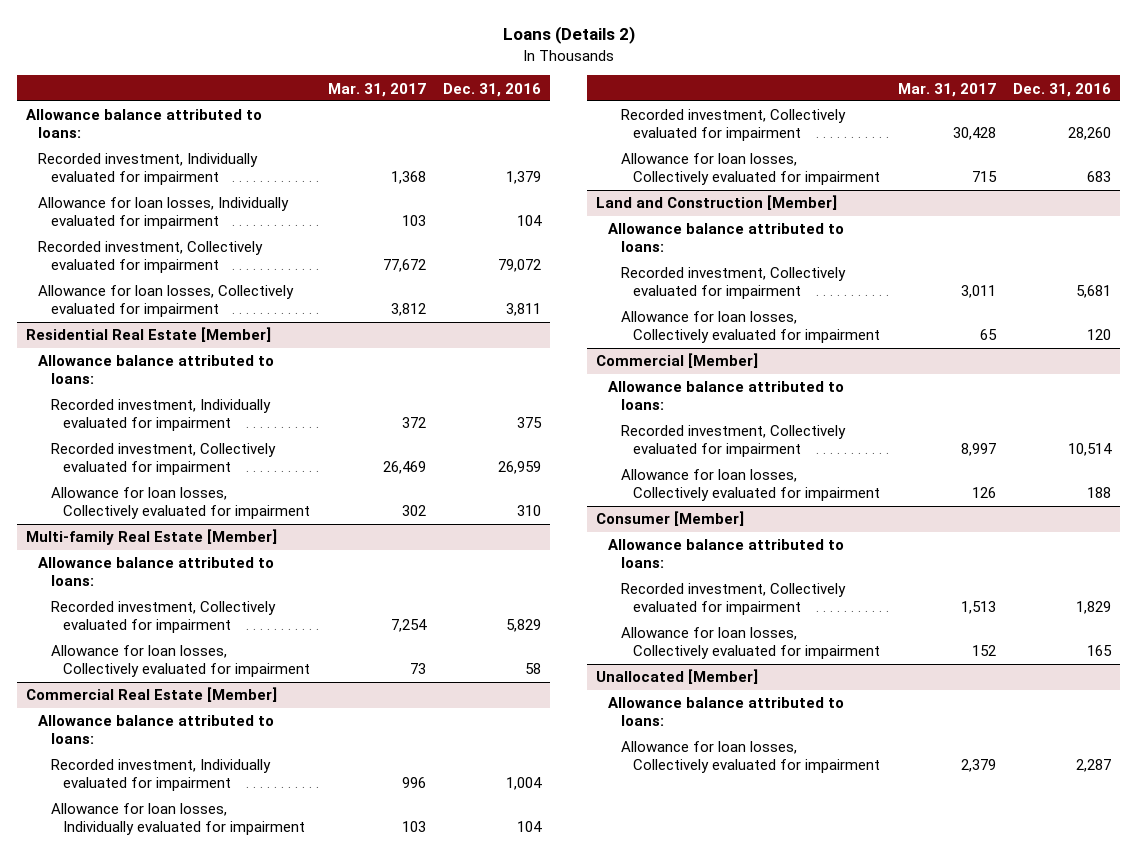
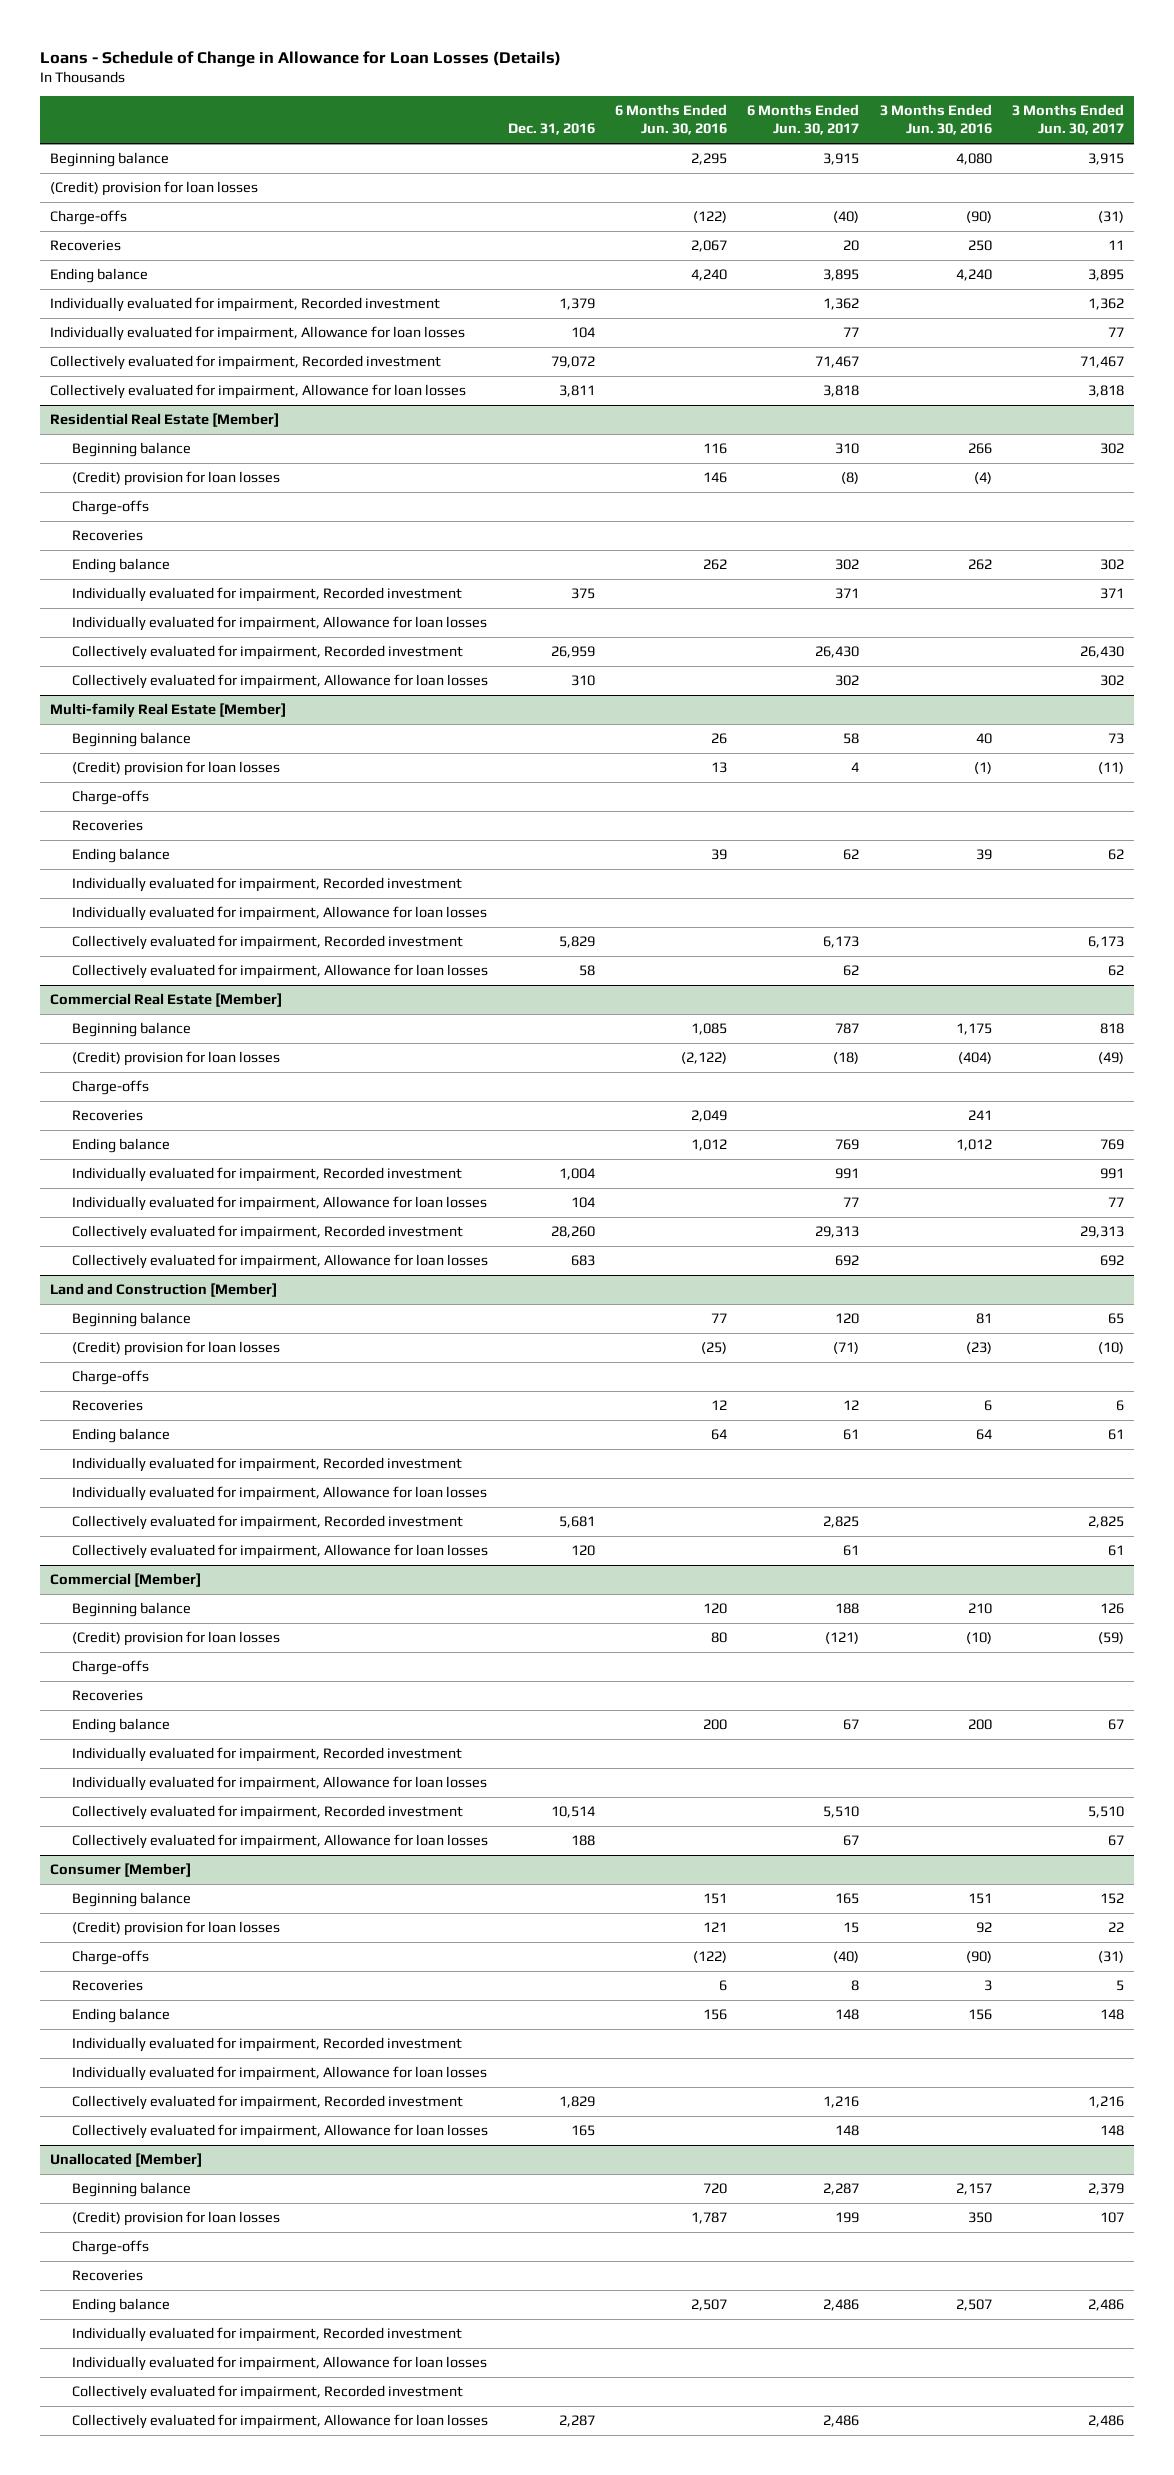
[502,26,635,45] Loans (Details 2) -> [40,50,562,67] Loans - Schedule of Change in Allowance for Loan Losses (Details)
[327,82,426,97] Mar. 31, 2017 -> none
none -> [615,104,728,136] 6 Months Ended Jun. 30, 2016
none -> [747,104,860,136] 6 Months Ended Jun. 30, 2017
none -> [879,104,992,136] 3 Months Ended Jun. 30, 2016
none -> [1012,104,1125,136] 3 Months Ended Jun. 30, 2017
[26,109,263,139] Allowance balance attributed to loans: -> none
none -> [50,151,170,167] Beginning balance
none -> [50,180,259,196] (Credit) provision for loan losses
none -> [50,209,128,225] Charge-offs
none -> [50,239,122,251] Recoveries
none -> [50,267,149,283] Ending balance
[38,153,259,186] Recorded investment, Individually evaluated for impairment -> [50,296,441,312] Individually evaluated for impairment, Recorded investment
[38,197,290,230] Allowance for loan losses, Individually evaluated for impairment -> [50,325,466,341] Individually evaluated for impairment, Allowance for loan losses
[38,241,264,274] Recorded investment, Collectively evaluated for impairment -> [50,354,442,370] Collectively evaluated for impairment, Recorded investment
[38,285,295,318] Allowance for loan losses, Collectively evaluated for impairment -> [50,383,467,399] Collectively evaluated for impairment, Allowance for loan losses
[38,355,275,385] Allowance balance attributed to loans: -> none
none -> [71,441,191,457] Beginning balance
none -> [71,470,280,486] (Credit) provision for loan losses
none -> [71,499,149,515] Charge-offs
none -> [71,529,143,541] Recoveries
none -> [71,557,170,573] Ending balance
[50,399,271,432] Recorded investment, Individually evaluated for impairment -> [71,586,462,602] Individually evaluated for impairment, Recorded investment
none -> [71,615,487,631] Individually evaluated for impairment, Allowance for loan losses
[50,443,276,476] Recorded investment, Collectively evaluated for impairment -> [71,644,463,660] Collectively evaluated for impairment, Recorded investment
[50,487,311,520] Allowance for loan losses, Collectively evaluated for impairment -> [71,673,488,689] Collectively evaluated for impairment, Allowance for loan losses
[38,557,275,587] Allowance balance attributed to loans: -> none
none -> [71,731,191,747] Beginning balance
none -> [71,760,280,776] (Credit) provision for loan losses
none -> [71,789,149,805] Charge-offs
none -> [71,819,143,831] Recoveries
none -> [71,847,170,863] Ending balance
none -> [71,876,462,892] Individually evaluated for impairment, Recorded investment
none -> [71,905,487,921] Individually evaluated for impairment, Allowance for loan losses
[50,601,276,634] Recorded investment, Collectively evaluated for impairment -> [71,934,463,950] Collectively evaluated for impairment, Recorded investment
[50,645,311,678] Allowance for loan losses, Collectively evaluated for impairment -> [71,963,488,979] Collectively evaluated for impairment, Allowance for loan losses
[38,715,275,745] Allowance balance attributed to loans: -> none
none -> [71,1021,191,1037] Beginning balance
none -> [71,1050,280,1066] (Credit) provision for loan losses
none -> [71,1079,149,1095] Charge-offs
none -> [71,1109,143,1121] Recoveries
none -> [71,1137,170,1153] Ending balance
[50,759,271,792] Recorded investment, Individually evaluated for impairment -> [71,1166,462,1182] Individually evaluated for impairment, Recorded investment
[50,803,306,836] Allowance for loan losses, Individually evaluated for impairment -> [71,1195,487,1211] Individually evaluated for impairment, Allowance for loan losses
[620,109,846,142] Recorded investment, Collectively evaluated for impairment -> [71,1224,463,1240] Collectively evaluated for impairment, Recorded investment
[620,153,880,186] Allowance for loan losses, Collectively evaluated for impairment -> [71,1253,488,1269] Collectively evaluated for impairment, Allowance for loan losses
[608,223,845,253] Allowance balance attributed to loans: -> none
none -> [71,1311,191,1327] Beginning balance
none -> [71,1340,280,1356] (Credit) provision for loan losses
none -> [71,1369,149,1385] Charge-offs
none -> [71,1399,143,1411] Recoveries
none -> [71,1427,170,1443] Ending balance
none -> [71,1456,462,1472] Individually evaluated for impairment, Recorded investment
none -> [71,1485,487,1501] Individually evaluated for impairment, Allowance for loan losses
[620,267,846,300] Recorded investment, Collectively evaluated for impairment -> [71,1514,463,1530] Collectively evaluated for impairment, Recorded investment
[620,311,880,344] Allowance for loan losses, Collectively evaluated for impairment -> [71,1543,488,1559] Collectively evaluated for impairment, Allowance for loan losses
[608,381,845,411] Allowance balance attributed to loans: -> none
none -> [71,1601,191,1617] Beginning balance
none -> [71,1630,280,1646] (Credit) provision for loan losses
none -> [71,1659,149,1675] Charge-offs
none -> [71,1689,143,1701] Recoveries
none -> [71,1717,170,1733] Ending balance
none -> [71,1746,462,1762] Individually evaluated for impairment, Recorded investment
none -> [71,1775,487,1791] Individually evaluated for impairment, Allowance for loan losses
[620,425,846,458] Recorded investment, Collectively evaluated for impairment -> [71,1804,463,1820] Collectively evaluated for impairment, Recorded investment
[620,469,880,502] Allowance for loan losses, Collectively evaluated for impairment -> [71,1833,488,1849] Collectively evaluated for impairment, Allowance for loan losses
[608,539,845,569] Allowance balance attributed to loans: -> none
none -> [71,1891,191,1907] Beginning balance
none -> [71,1920,280,1936] (Credit) provision for loan losses
none -> [71,1949,149,1965] Charge-offs
none -> [71,1979,143,1991] Recoveries
none -> [71,2007,170,2023] Ending balance
none -> [71,2036,462,2052] Individually evaluated for impairment, Recorded investment
none -> [71,2065,487,2081] Individually evaluated for impairment, Allowance for loan losses
[620,583,846,616] Recorded investment, Collectively evaluated for impairment -> [71,2094,463,2110] Collectively evaluated for impairment, Recorded investment
[620,627,880,660] Allowance for loan losses, Collectively evaluated for impairment -> [71,2123,488,2139] Collectively evaluated for impairment, Allowance for loan losses
[608,697,845,727] Allowance balance attributed to loans: -> none
none -> [71,2181,191,2197] Beginning balance
none -> [71,2210,280,2226] (Credit) provision for loan losses
none -> [71,2239,149,2255] Charge-offs
none -> [71,2269,143,2281] Recoveries
none -> [71,2297,170,2313] Ending balance
none -> [71,2326,462,2342] Individually evaluated for impairment, Recorded investment
none -> [71,2355,487,2371] Individually evaluated for impairment, Allowance for loan losses
none -> [71,2384,463,2400] Collectively evaluated for impairment, Recorded investment
[620,741,880,774] Allowance for loan losses, Collectively evaluated for impairment -> [71,2413,488,2429] Collectively evaluated for impairment, Allowance for loan losses

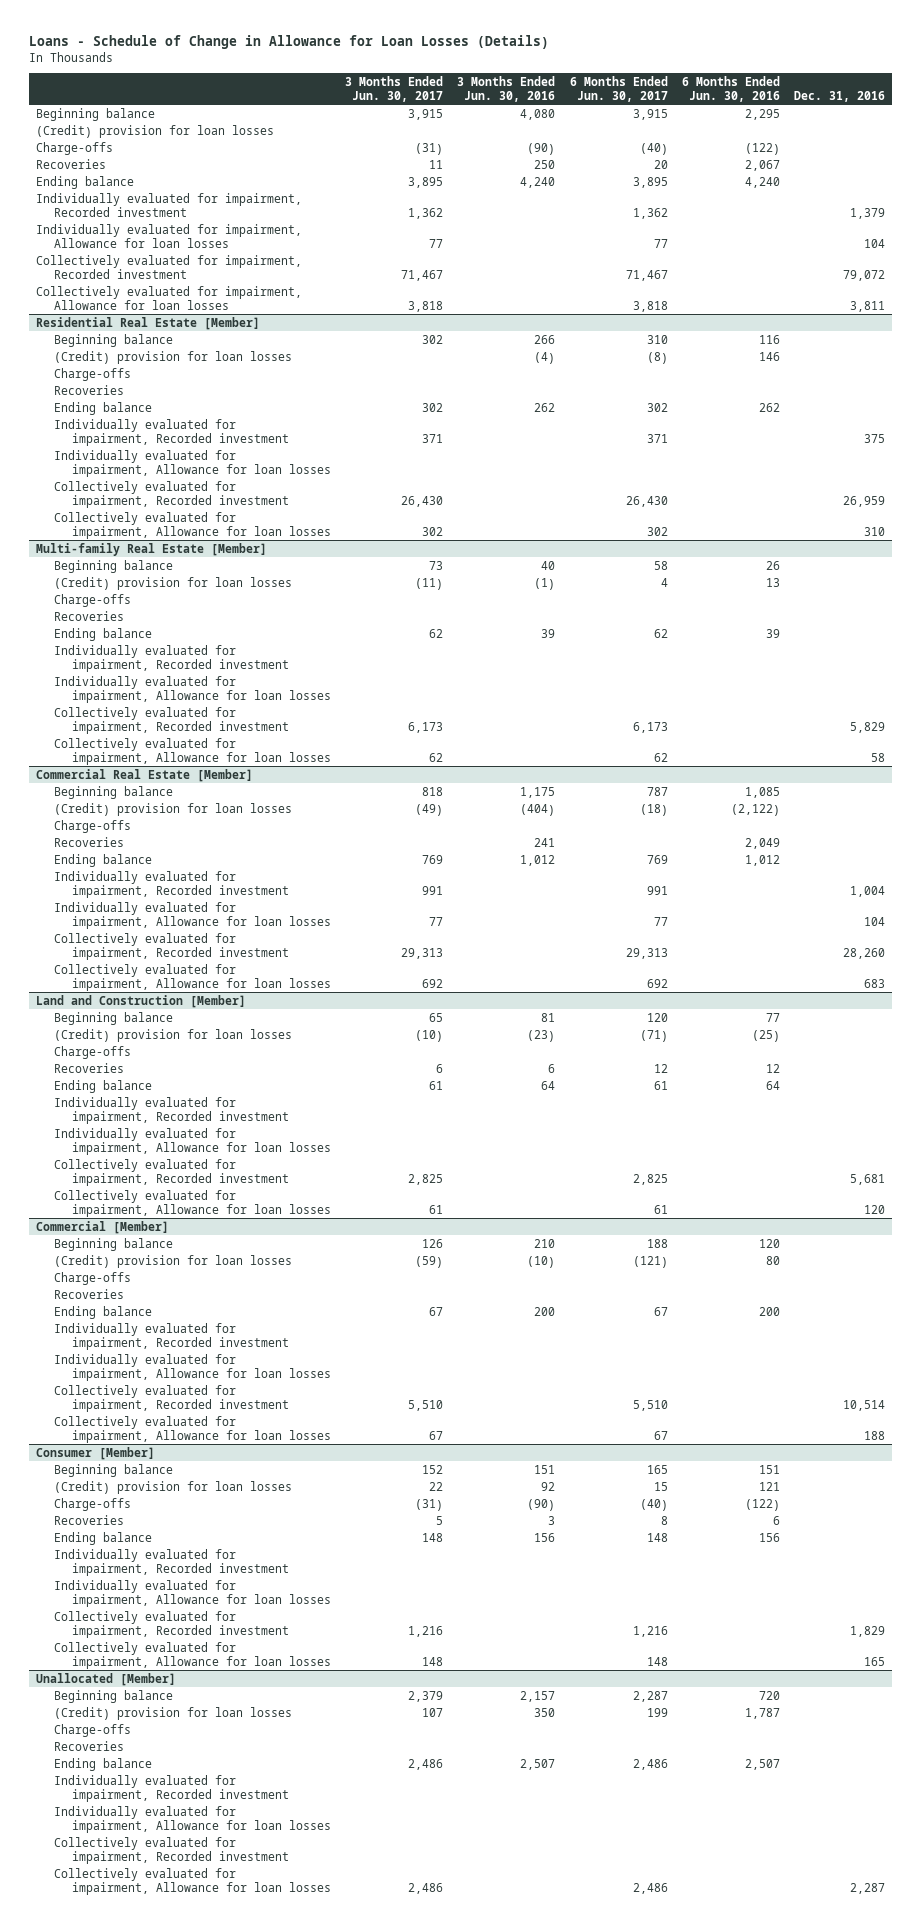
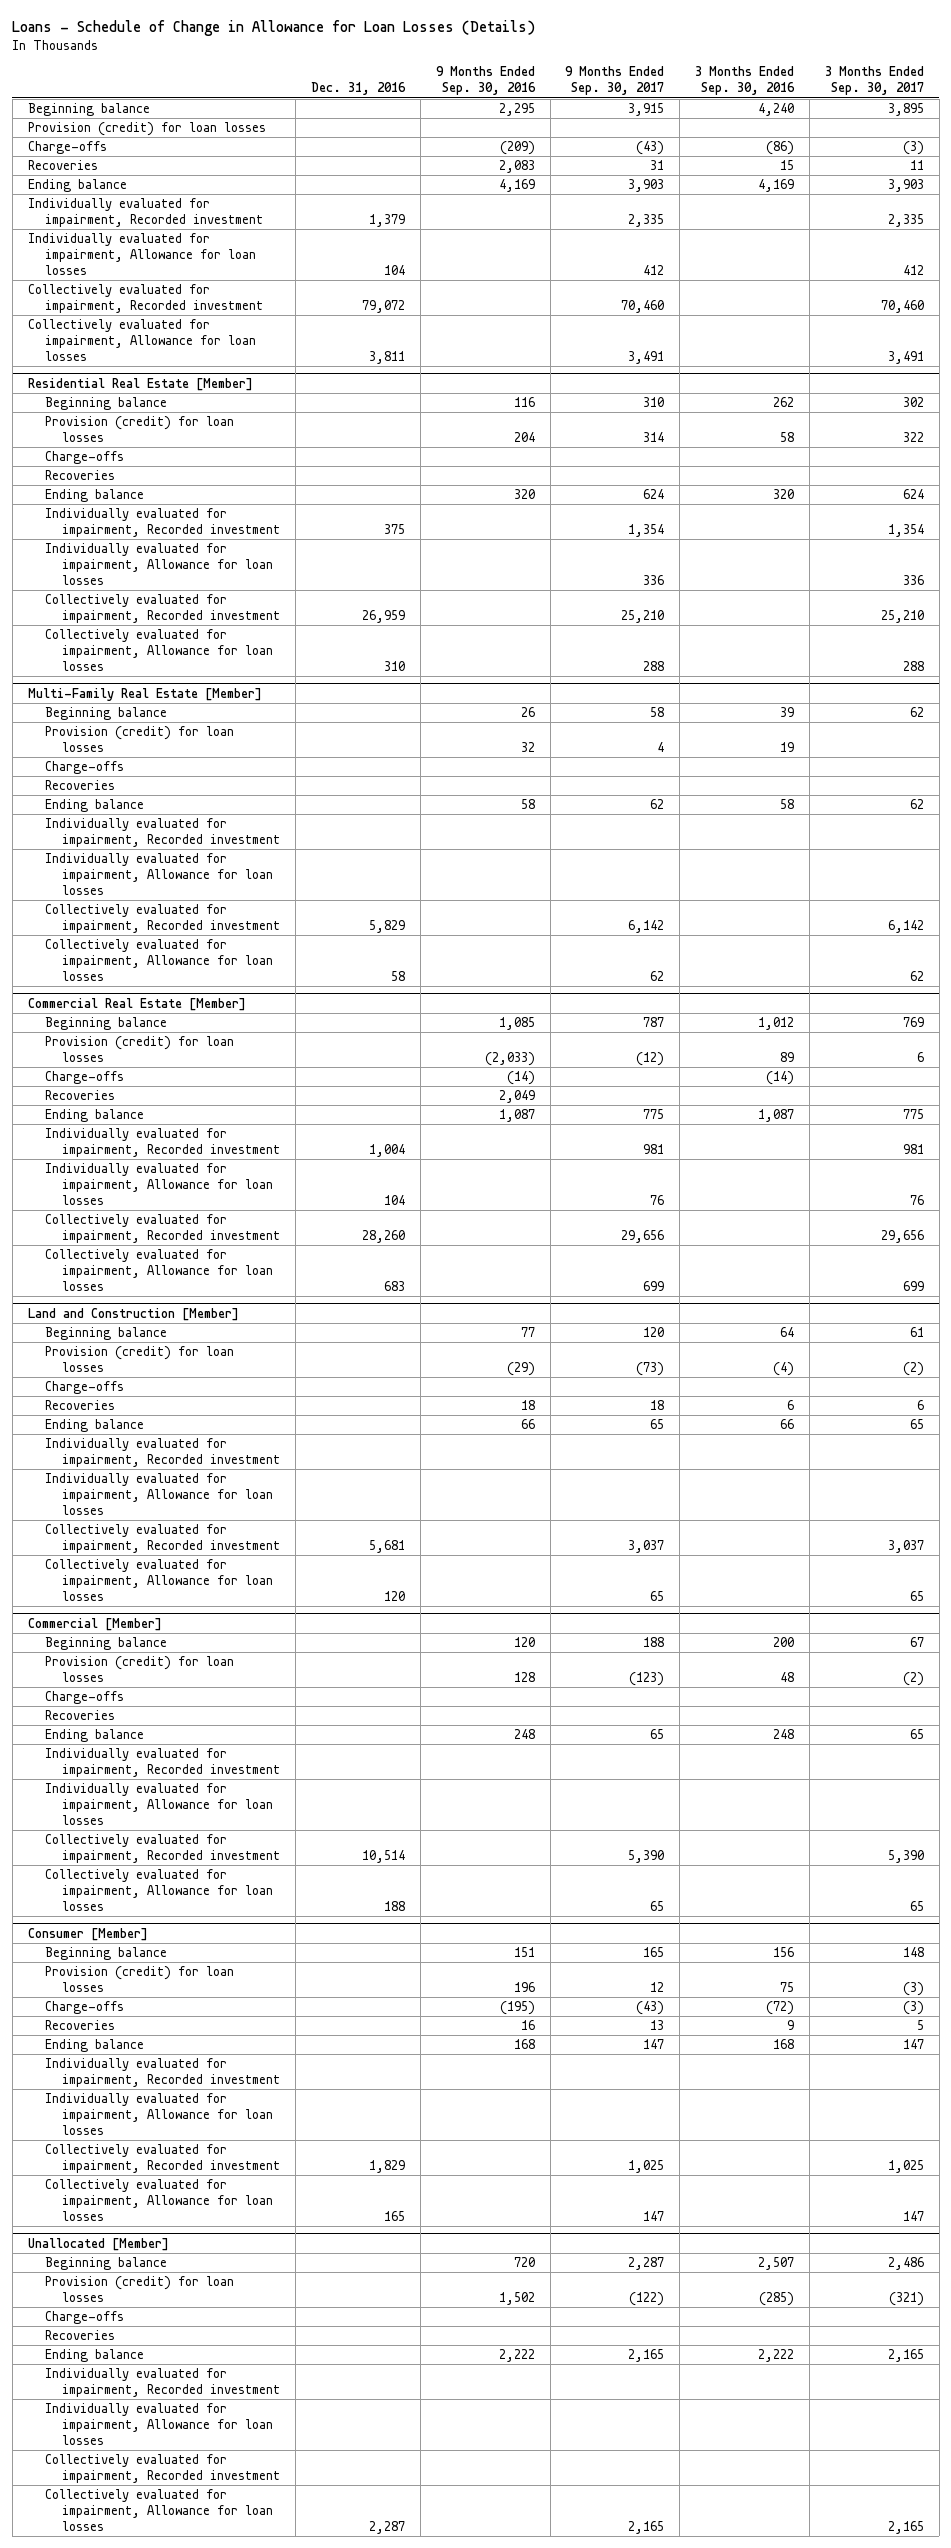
[344,75,443,102] 3 Months Ended Jun. 30, 2017 -> none
[457,75,556,102] 3 Months Ended Jun. 30, 2016 -> none
[569,75,668,102] 6 Months Ended Jun. 30, 2017 -> none
[681,75,780,102] 6 Months Ended Jun. 30, 2016 -> none
none -> [435,66,536,96] 9 Months Ended Sep. 30, 2016
none -> [565,66,665,96] 9 Months Ended Sep. 30, 2017
none -> [695,66,796,96] 3 Months Ended Sep. 30, 2016
none -> [824,66,924,96] 3 Months Ended Sep. 30, 2017
[35,124,274,138] (Credit) provision for loan losses -> [27,122,266,137] Provision (credit) for loan losses
[53,350,292,364] (Credit) provision for loan losses -> [45,416,235,443] Provision (credit) for loan losses
[35,542,267,556] Multi-family Real Estate [Member] -> [27,688,262,702] Multi-Family Real Estate [Member]
[53,576,292,590] (Credit) provision for loan losses -> [45,726,235,753] Provision (credit) for loan losses
[53,802,292,816] (Credit) provision for loan losses -> [45,1036,235,1063] Provision (credit) for loan losses
[53,1028,292,1042] (Credit) provision for loan losses -> [45,1346,235,1373] Provision (credit) for loan losses
[53,1254,292,1268] (Credit) provision for loan losses -> [45,1656,235,1683] Provision (credit) for loan losses
[53,1480,292,1494] (Credit) provision for loan losses -> [45,1966,235,1993] Provision (credit) for loan losses
[53,1706,292,1720] (Credit) provision for loan losses -> [45,2276,235,2303] Provision (credit) for loan losses

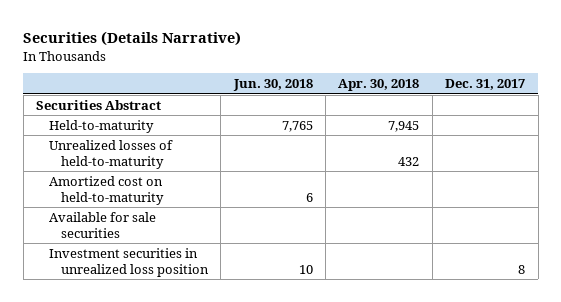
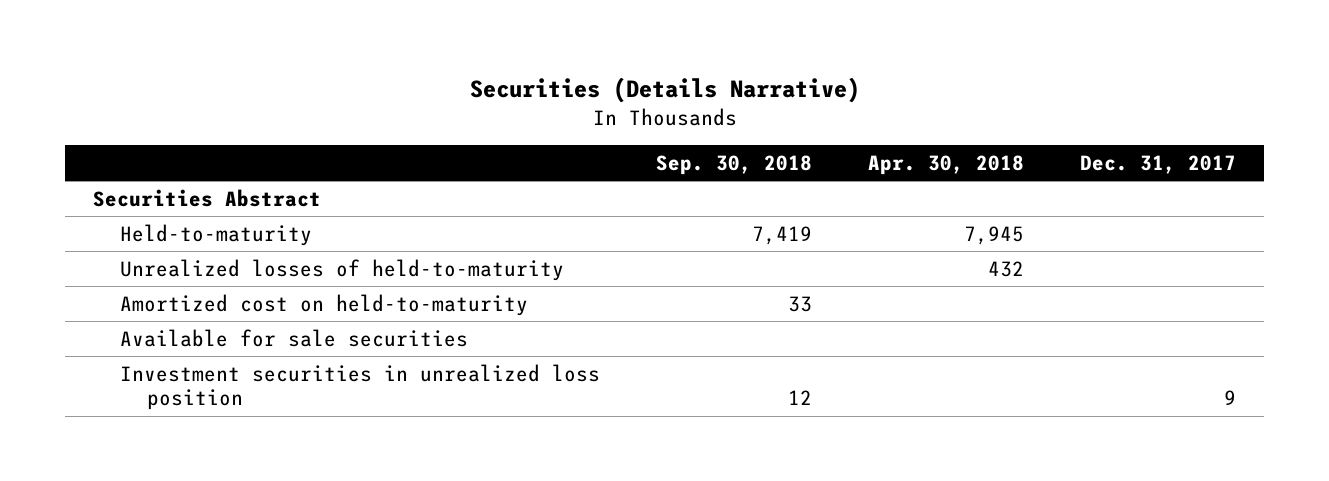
[232,79,313,92] Jun. 30, 2018 -> none
none -> [655,154,812,175] Sep. 30, 2018
[518,264,526,274] 8 -> [1224,390,1237,406] 9

